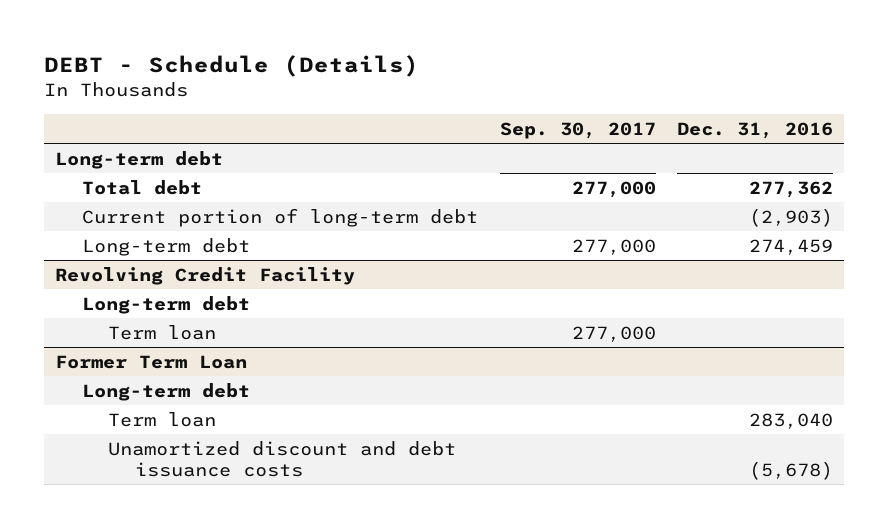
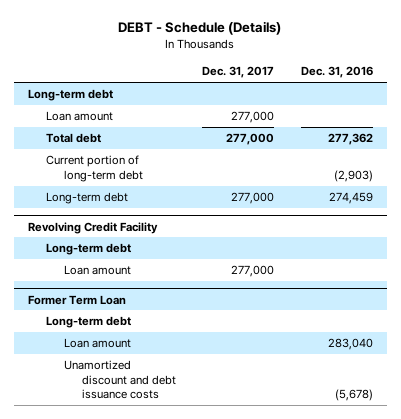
[499,121,656,139] Sep. 30, 2017 -> none
none -> [202,66,275,79] Dec. 31, 2017
none -> [45,111,113,122] Loan amount
[108,324,217,340] Term loan -> [63,265,131,276] Loan amount
[108,411,217,427] Term loan -> [63,338,131,349] Loan amount

